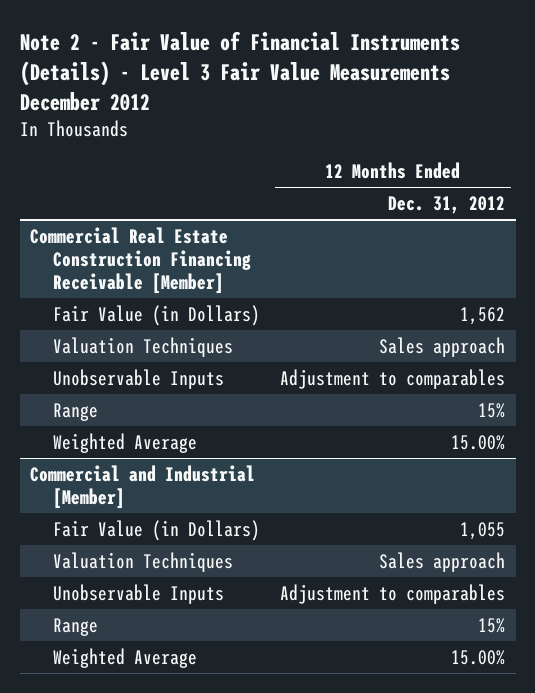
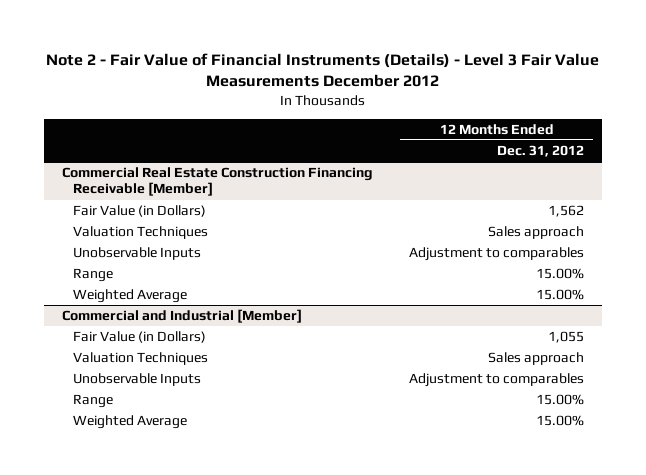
[478,402,506,418] 15% -> [536,268,585,280] 15.00%
[478,617,506,633] 15% -> [536,394,585,406] 15.00%

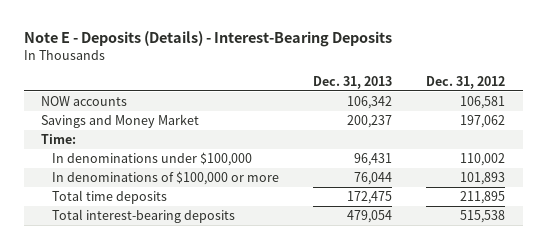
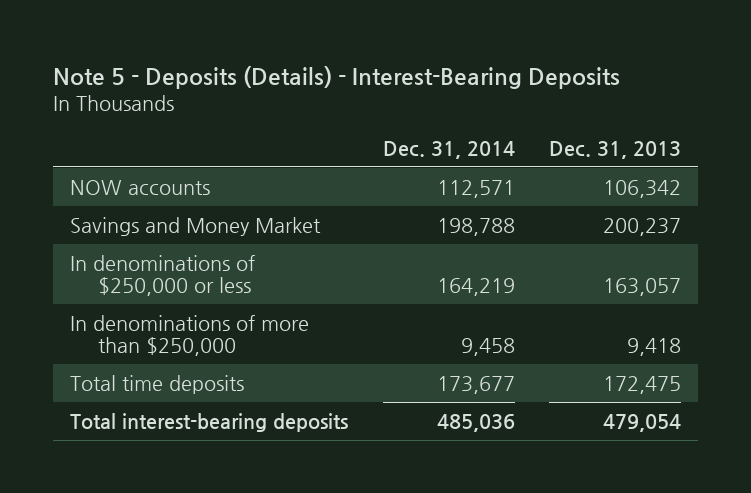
[23,30,392,47] Note E - Deposits (Details) - Interest-Bearing Deposits -> [53,65,621,89] Note 5 - Deposits (Details) - Interest-Bearing Deposits
[426,76,506,90] Dec. 31, 2012 -> none
none -> [382,140,515,159] Dec. 31, 2014
[40,133,76,144] Time: -> none
[51,151,252,166] In denominations under $100,000 -> [70,254,256,297] In denominations of $250,000 or less
[354,152,393,166] 96,431 -> [602,278,681,297] 163,057
[51,170,279,185] In denominations of $100,000 or more -> [70,314,310,357] In denominations of more than $250,000
[354,171,393,185] 76,044 -> [626,338,681,357] 9,418

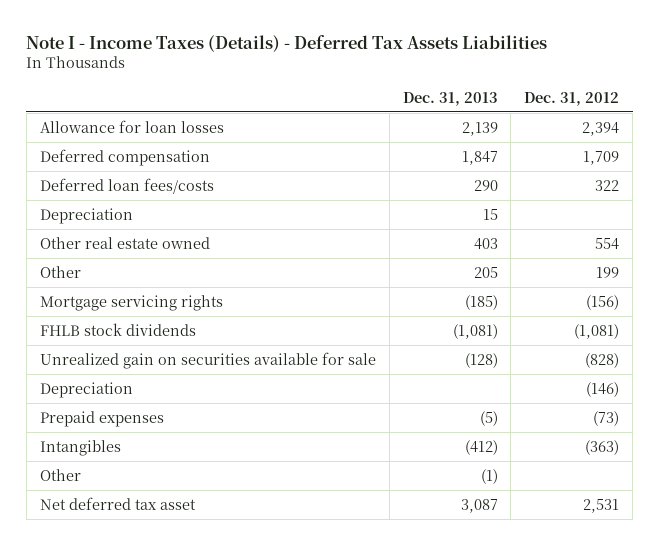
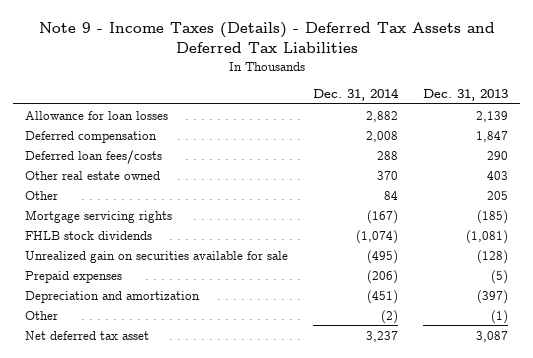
[26,34,548,52] Note I - Income Taxes (Details) - Deferred Tax Assets Liabilities -> [38,22,495,54] Note 9 - Income Taxes (Details) - Deferred Tax Assets and Deferred Tax Liabilities
[524,91,620,106] Dec. 31, 2012 -> none
none -> [313,88,400,102] Dec. 31, 2014
[39,207,133,224] Depreciation -> none
[39,381,133,398] Depreciation -> none
[39,439,121,456] Intangibles -> none
none -> [25,290,201,303] Depreciation and amortization

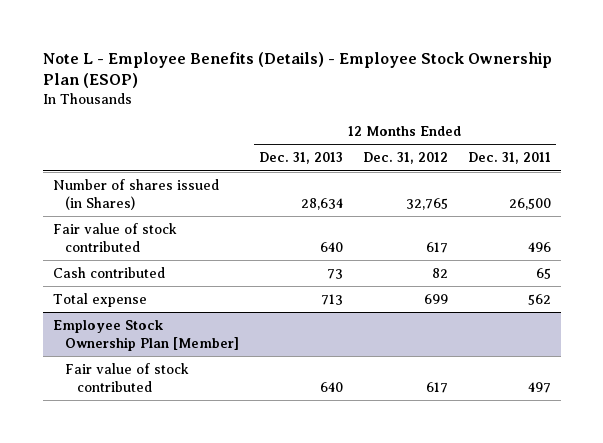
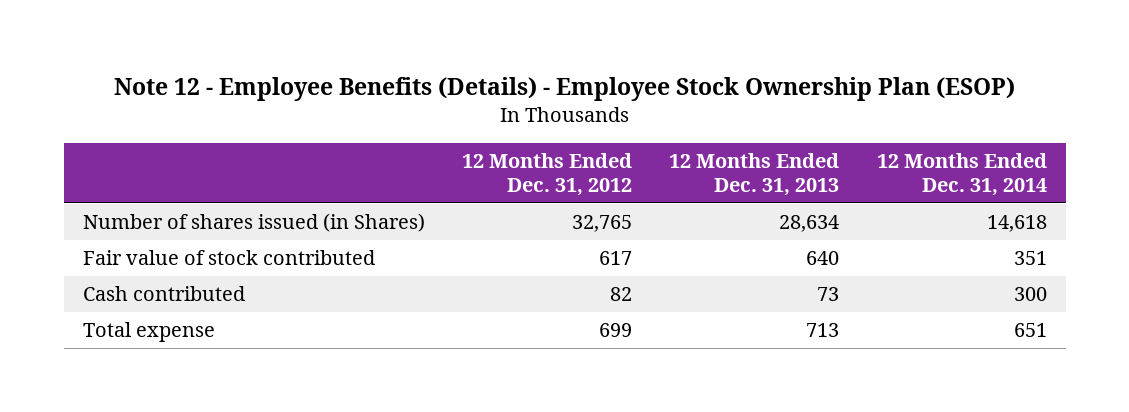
[42,51,552,89] Note L - Employee Benefits (Details) - Employee Stock Ownership Plan (ESOP) -> [113,77,1015,102] Note 12 - Employee Benefits (Details) - Employee Stock Ownership Plan (ESOP)
[467,152,551,165] Dec. 31, 2011 -> none
none -> [876,152,1047,197] 12 Months Ended Dec. 31, 2014
[52,319,239,351] Employee Stock Ownership Plan [Member] -> none
[64,362,189,392] Fair value of stock contributed -> none

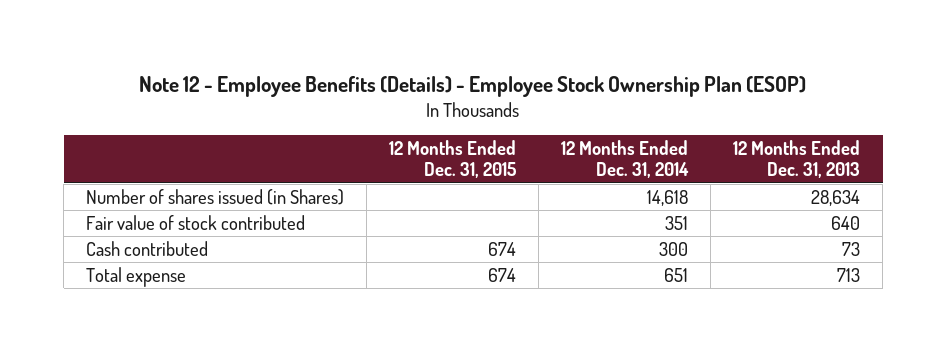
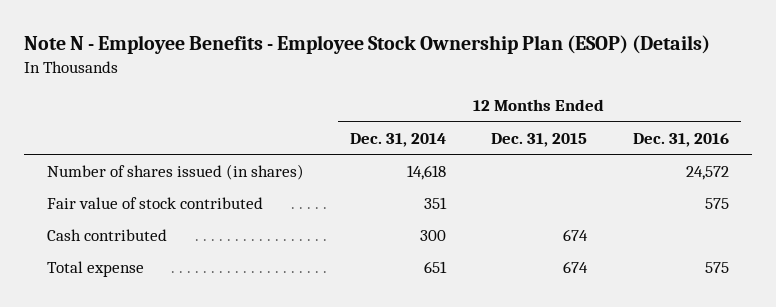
[139,76,807,98] Note 12 - Employee Benefits (Details) - Employee Stock Ownership Plan (ESOP) -> [24,35,711,55] Note N - Employee Benefits - Employee Stock Ownership Plan (ESOP) (Details)
[733,139,861,179] 12 Months Ended Dec. 31, 2013 -> none
none -> [633,132,730,147] Dec. 31, 2016
[86,188,345,205] Number of shares issued (in Shares) -> [46,163,304,180] Number of shares issued (in shares)

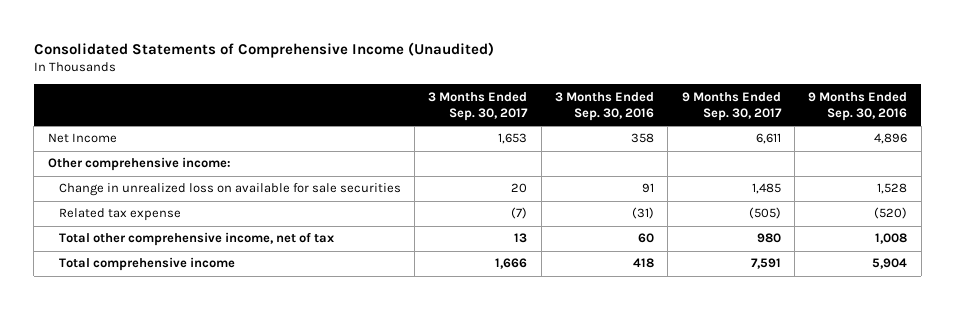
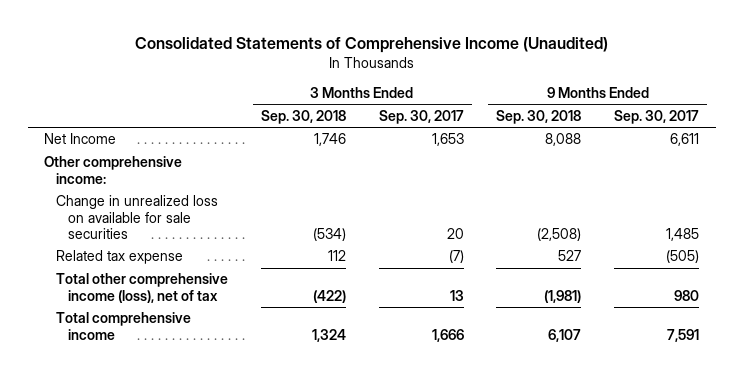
[554,91,654,122] 3 Months Ended Sep. 30, 2016 -> none
[808,91,908,122] 9 Months Ended Sep. 30, 2016 -> none
none -> [260,110,346,125] Sep. 30, 2018
none -> [496,110,582,125] Sep. 30, 2018
[58,232,334,247] Total other comprehensive income, net of tax -> [56,273,229,303] Total other comprehensive income (loss), net of tax

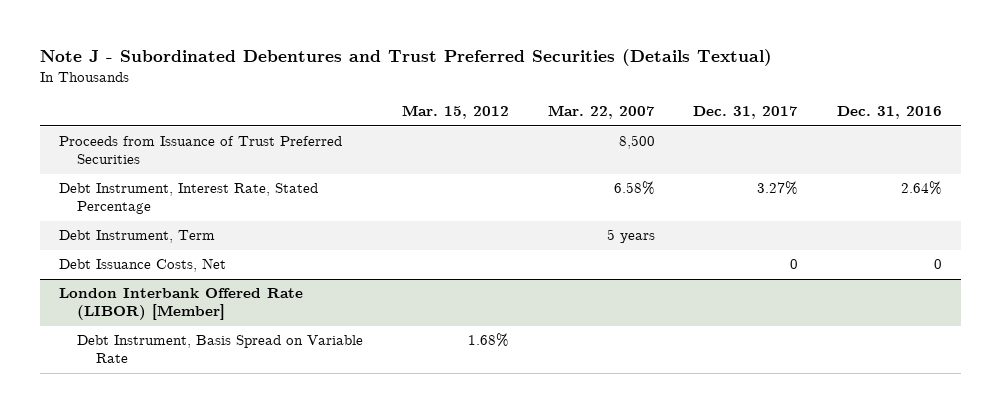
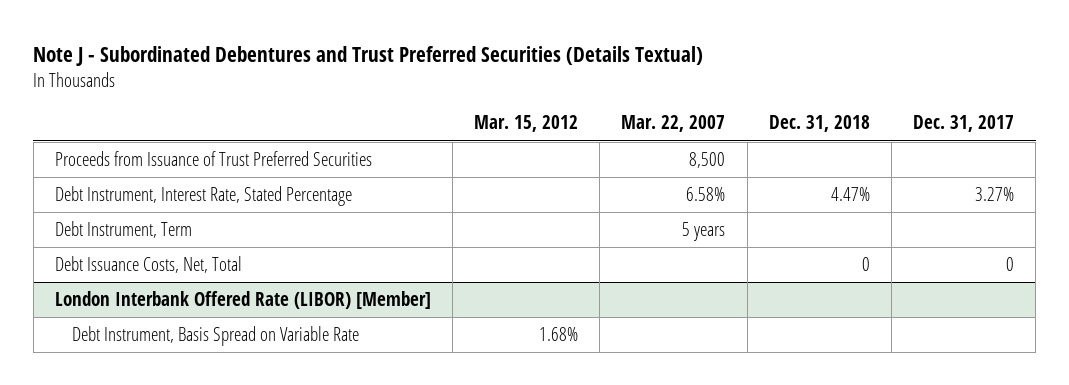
[836,106,942,120] Dec. 31, 2016 -> none
none -> [768,115,870,133] Dec. 31, 2018
[58,258,226,273] Debt Issuance Costs, Net -> [54,256,242,274] Debt Issuance Costs, Net, Total

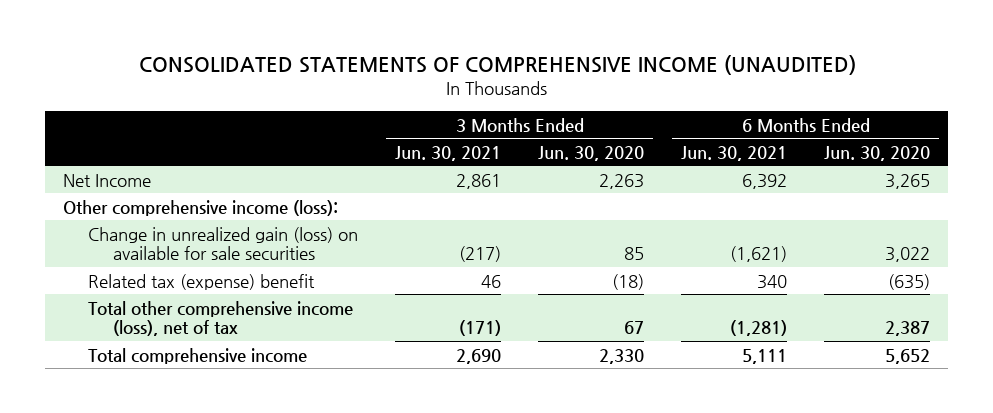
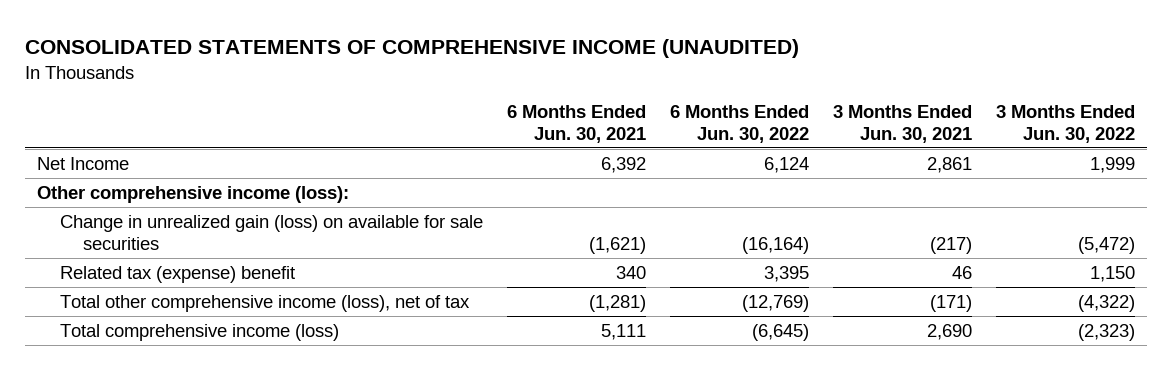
[538,145,645,161] Jun. 30, 2020 -> none
[823,145,930,161] Jun. 30, 2020 -> none
none -> [669,104,809,144] 6 Months Ended Jun. 30, 2022
none -> [995,104,1135,144] 3 Months Ended Jun. 30, 2022
[88,347,308,364] Total comprehensive income -> [59,323,339,341] Total comprehensive income (loss)

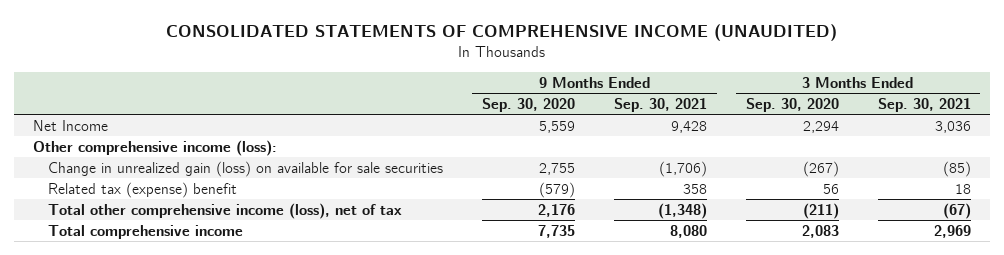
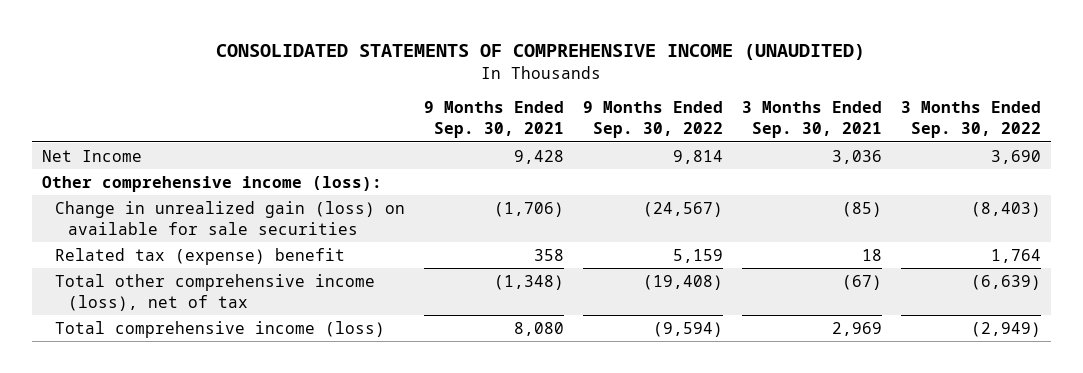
[482,97,576,112] Sep. 30, 2020 -> none
[745,97,839,112] Sep. 30, 2020 -> none
none -> [583,101,724,139] 9 Months Ended Sep. 30, 2022
none -> [901,101,1042,139] 3 Months Ended Sep. 30, 2022
[48,224,244,239] Total comprehensive income -> [55,320,386,338] Total comprehensive income (loss)

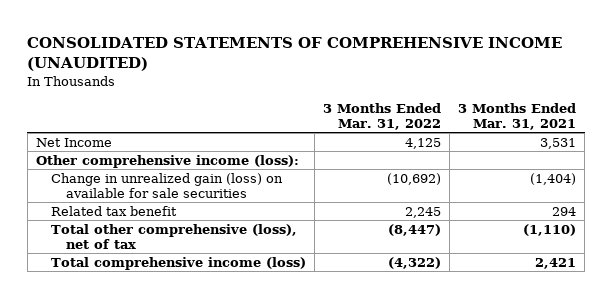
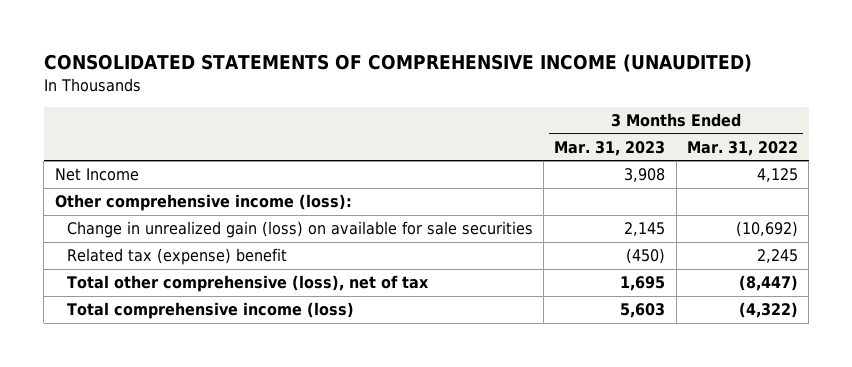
[458,102,577,130] 3 Months Ended Mar. 31, 2021 -> none
none -> [554,140,666,156] Mar. 31, 2023
[50,205,177,216] Related tax benefit -> [67,248,288,266] Related tax (expense) benefit

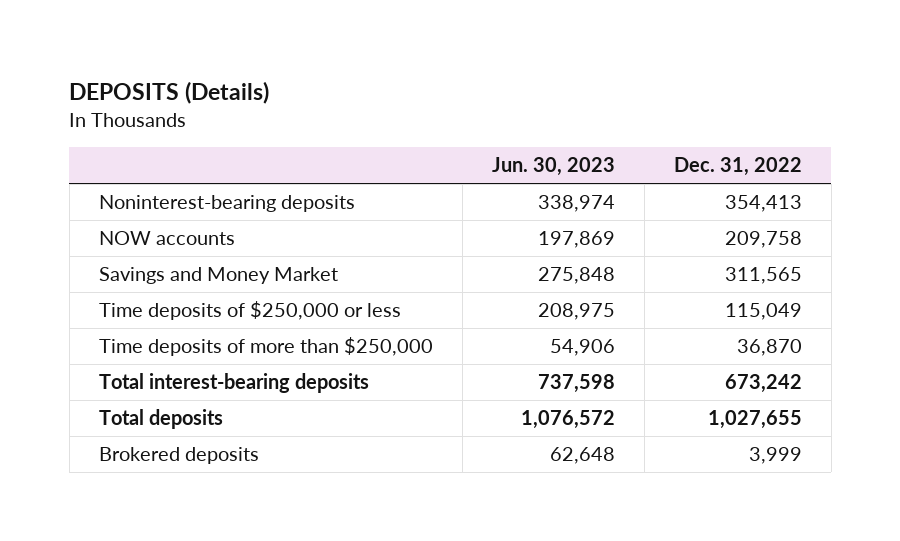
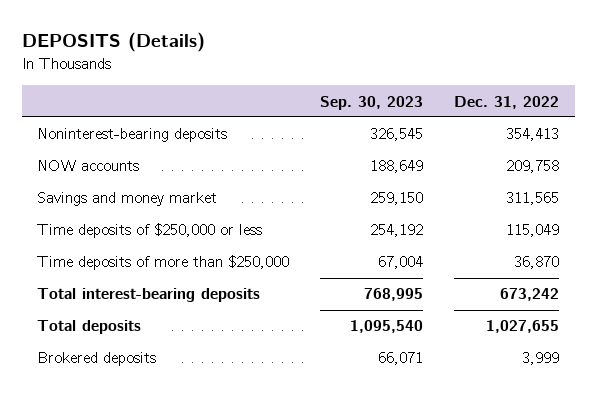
[491,157,615,177] Jun. 30, 2023 -> none
none -> [320,95,424,110] Sep. 30, 2023
[98,267,338,285] Savings and Money Market -> [37,192,218,207] Savings and money market

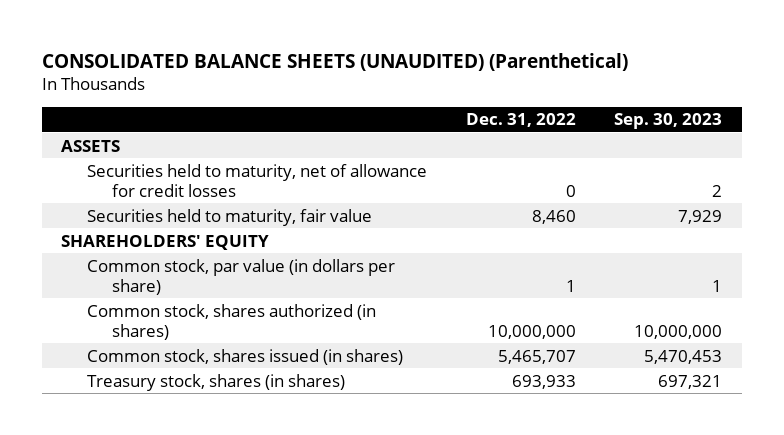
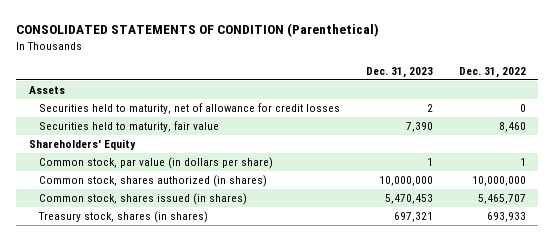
[42,52,629,71] CONSOLIDATED BALANCE SHEETS (UNAUDITED) (Parenthetical) -> [16,23,380,38] CONSOLIDATED STATEMENTS OF CONDITION (Parenthetical)
[614,113,723,130] Sep. 30, 2023 -> none
none -> [365,66,433,78] Dec. 31, 2023
[61,139,121,152] ASSETS -> [29,85,66,94] Assets
[61,234,270,250] SHAREHOLDERS' EQUITY -> [29,138,137,150] Shareholders' Equity

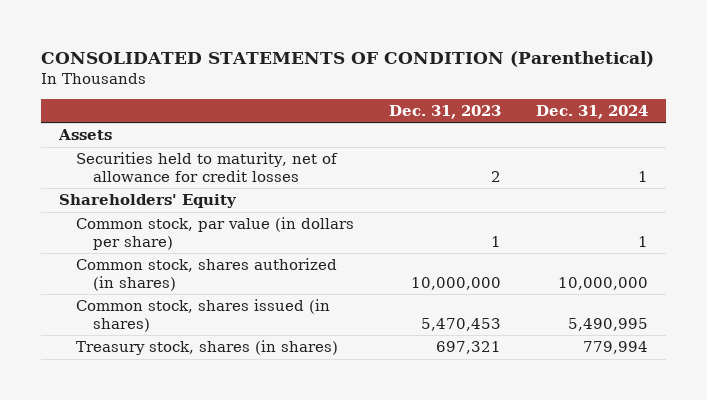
[458,66,526,78] Dec. 31, 2022 -> none
none -> [536,104,649,119] Dec. 31, 2024
[38,120,219,132] Securities held to maturity, fair value -> none

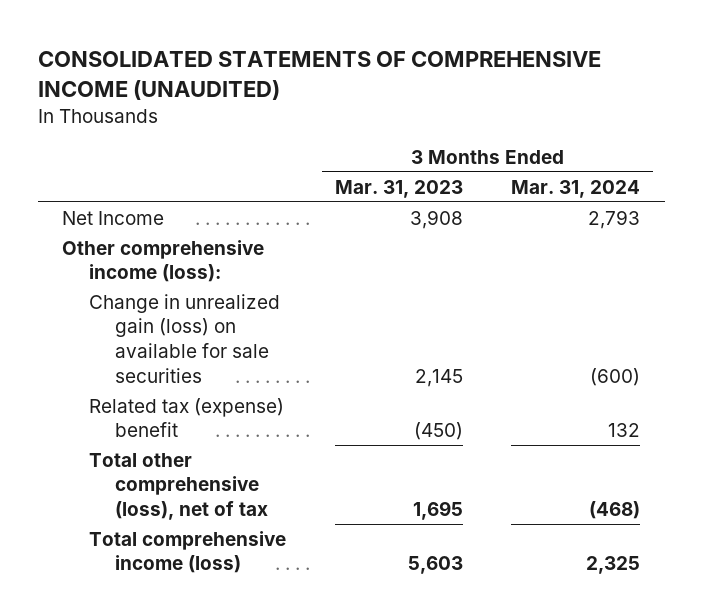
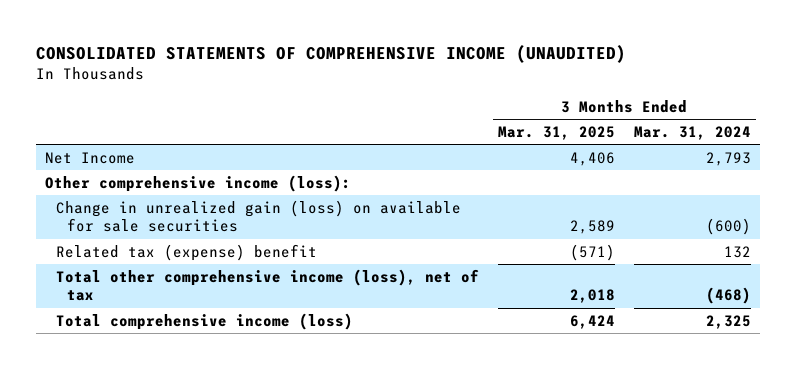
[334,179,463,198] Mar. 31, 2023 -> none
none -> [498,126,616,141] Mar. 31, 2025
[88,452,269,521] Total other comprehensive (loss), net of tax -> [56,268,480,302] Total other comprehensive income (loss), net of tax

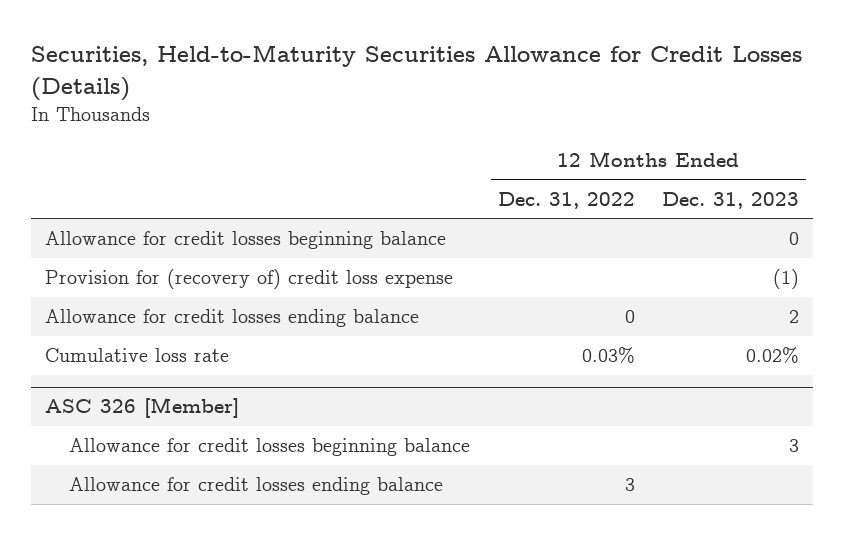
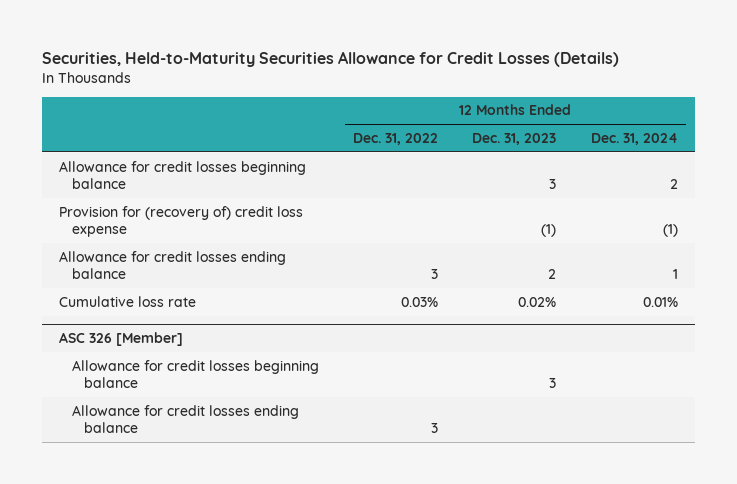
none -> [590,132,678,145] Dec. 31, 2024
[789,232,800,246] 0 -> [549,179,557,190] 3
[624,310,635,324] 0 -> [431,269,439,280] 3

